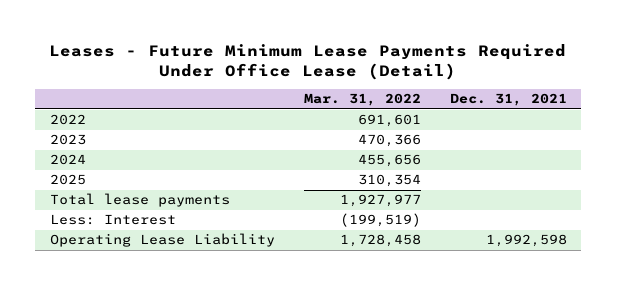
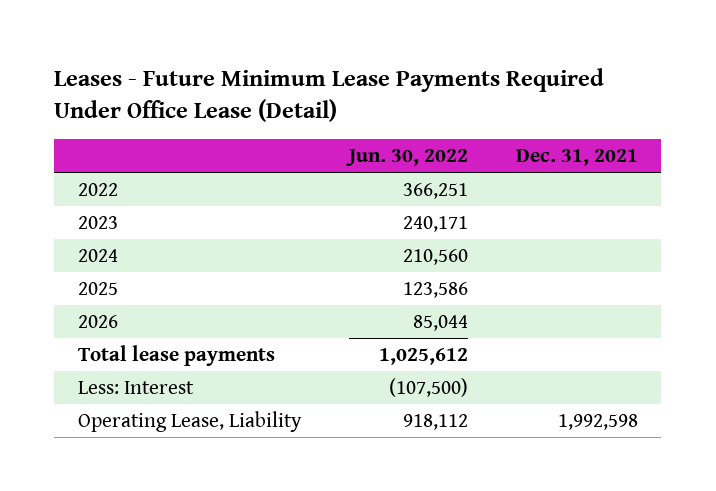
[303,93,421,107] Mar. 31, 2022 -> none
none -> [345,149,468,167] Jun. 30, 2022
none -> [78,315,119,329] 2026
[49,233,275,248] Operating Lease Liability -> [78,411,303,433] Operating Lease, Liability

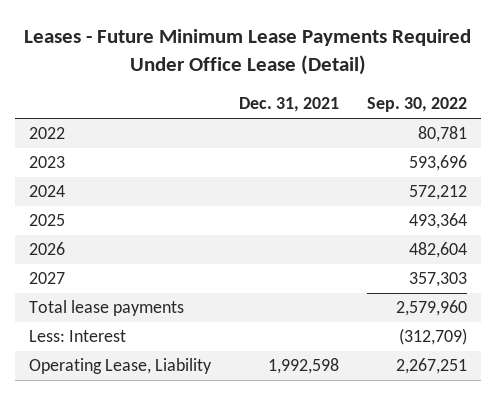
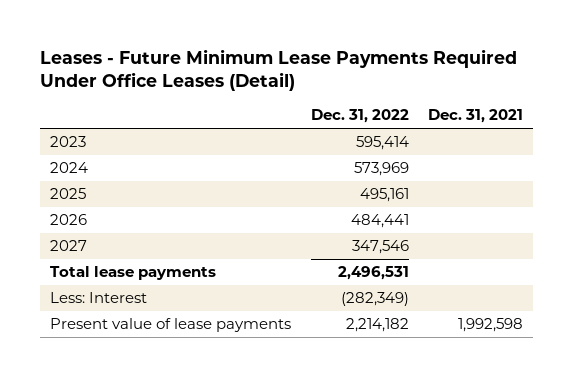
[24,29,472,75] Leases - Future Minimum Lease Payments Required Under Office Lease (Detail) -> [40,48,518,92] Leases - Future Minimum Lease Payments Required Under Office Leases (Detail)
[367,97,468,113] Sep. 30, 2022 -> none
none -> [310,109,409,124] Dec. 31, 2022
[29,127,66,140] 2022 -> none
[29,358,213,375] Operating Lease, Liability -> [50,318,292,333] Present value of lease payments

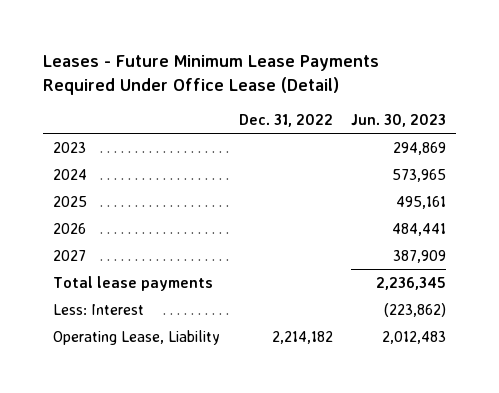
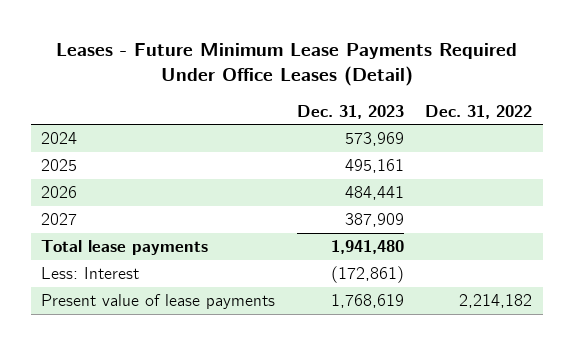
[43,55,380,95] Leases - Future Minimum Lease Payments Required Under Office Lease (Detail) -> [55,43,517,87] Leases - Future Minimum Lease Payments Required Under Office Leases (Detail)
[351,113,447,127] Jun. 30, 2023 -> none
none -> [296,104,404,119] Dec. 31, 2023
[52,141,86,153] 2023 -> none
[52,329,220,345] Operating Lease, Liability -> [41,293,276,309] Present value of lease payments

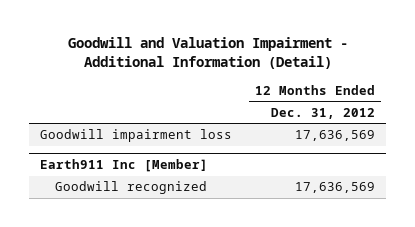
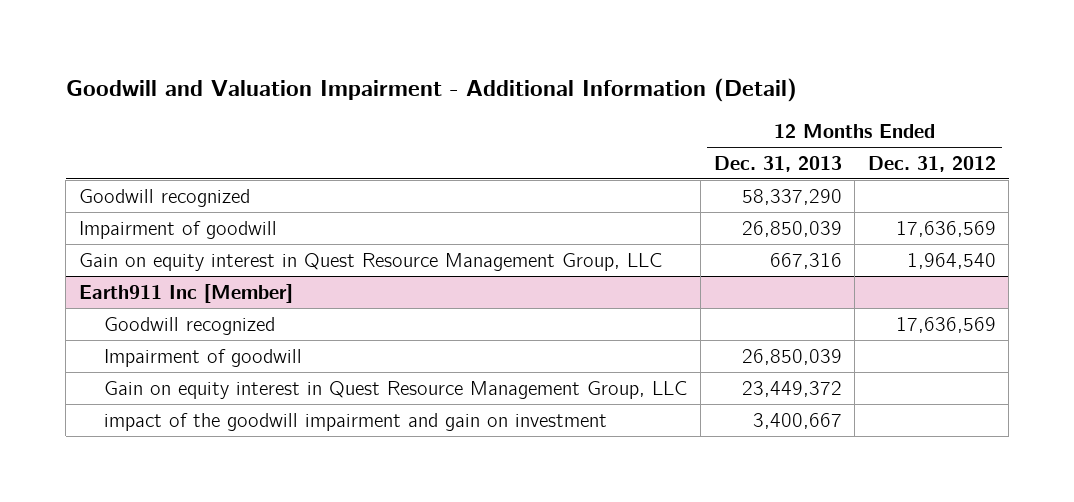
none -> [713,155,842,172] Dec. 31, 2013
none -> [78,188,250,207] Goodwill recognized
[40,129,233,143] Goodwill impairment loss -> [78,220,277,239] Impairment of goodwill
none -> [78,252,662,271] Gain on equity interest in Quest Resource Management Group, LLC
none -> [104,348,303,367] Impairment of goodwill
none -> [104,380,688,399] Gain on equity interest in Quest Resource Management Group, LLC
none -> [104,412,608,431] impact of the goodwill impairment and gain on investment

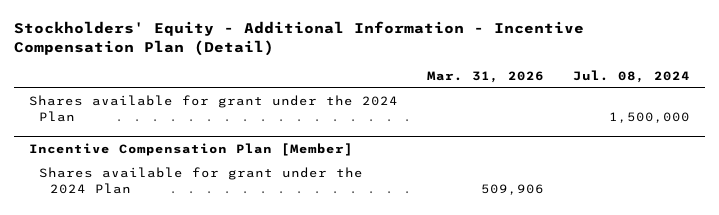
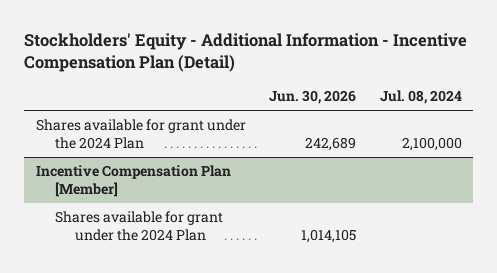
[426,71,544,84] Mar. 31, 2026 -> none
none -> [269,90,357,105] Jun. 30, 2026
[608,111,690,123] 1,500,000 -> [401,136,462,151] 2,100,000

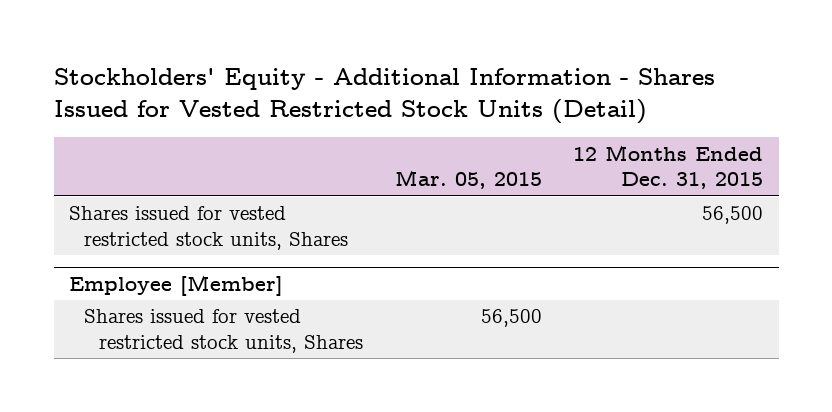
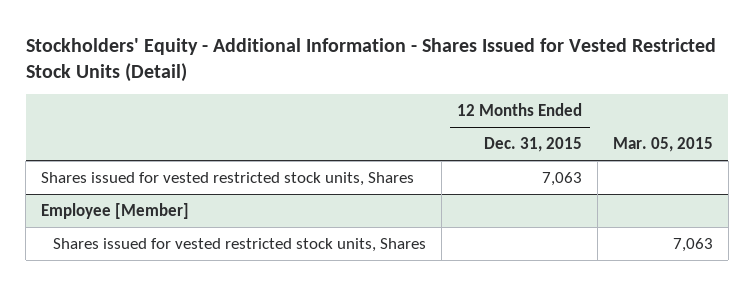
[702,206,764,225] 56,500 -> [542,171,583,186] 7,063
[480,309,542,328] 56,500 -> [672,237,713,252] 7,063

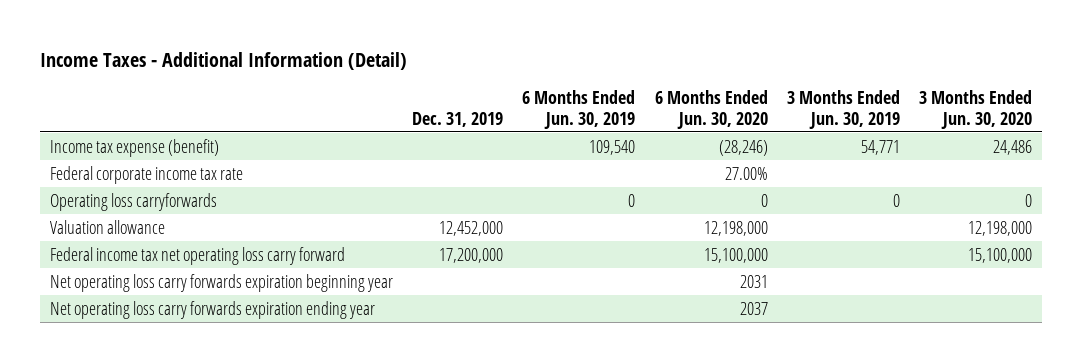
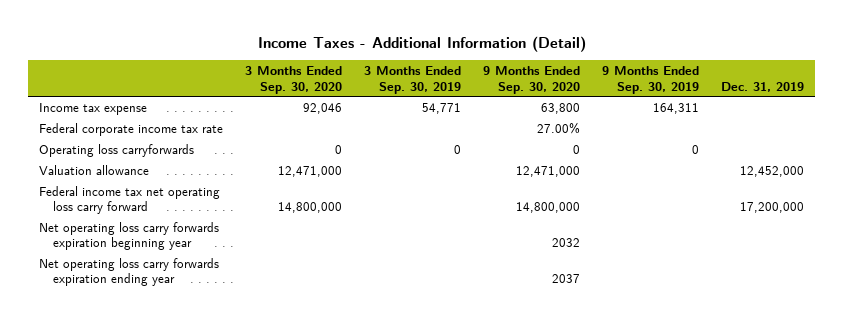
[522,89,636,129] 6 Months Ended Jun. 30, 2019 -> none
[654,89,768,129] 6 Months Ended Jun. 30, 2020 -> none
[787,89,901,129] 3 Months Ended Jun. 30, 2019 -> none
[919,89,1033,129] 3 Months Ended Jun. 30, 2020 -> none
none -> [245,65,343,94] 3 Months Ended Sep. 30, 2020
none -> [364,65,462,94] 3 Months Ended Sep. 30, 2019
none -> [483,65,581,94] 9 Months Ended Sep. 30, 2020
none -> [602,65,700,94] 9 Months Ended Sep. 30, 2019
[49,138,219,157] Income tax expense (benefit) -> [39,102,148,115] Income tax expense

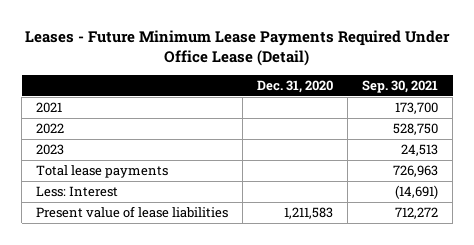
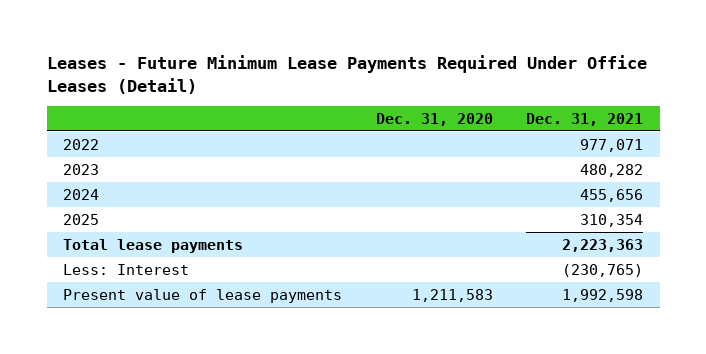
[25,29,451,66] Leases - Future Minimum Lease Payments Required Under Office Lease (Detail) -> [46,55,647,94] Leases - Future Minimum Lease Payments Required Under Office Leases (Detail)
[362,79,439,93] Sep. 30, 2021 -> none
none -> [525,112,643,126] Dec. 31, 2021
[36,102,63,114] 2021 -> none
none -> [63,188,100,200] 2024
none -> [63,213,100,225] 2025
[36,206,229,219] Present value of lease liabilities -> [63,288,343,303] Present value of lease payments

